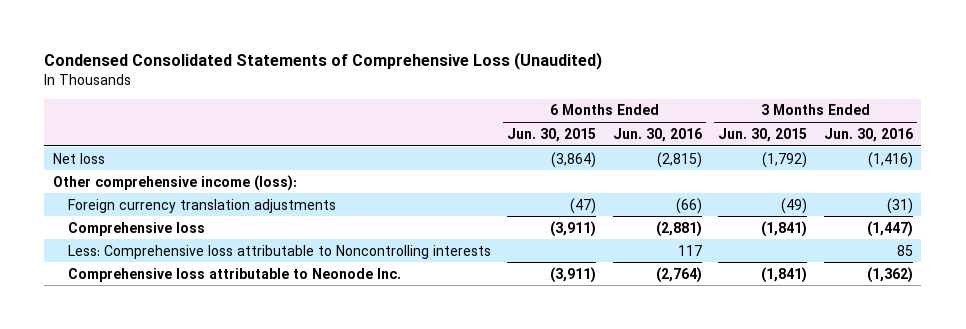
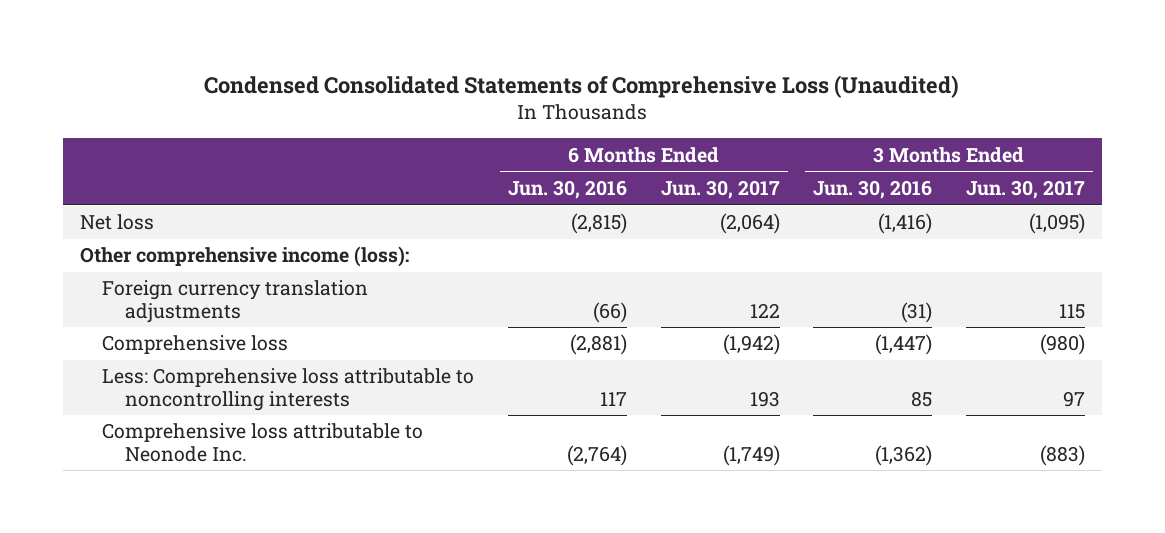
[507,127,597,142] Jun. 30, 2015 -> none
[718,127,808,142] Jun. 30, 2015 -> none
none -> [660,179,780,199] Jun. 30, 2017
none -> [965,179,1085,199] Jun. 30, 2017
[67,244,491,259] Less: Comprehensive loss attributable to Noncontrolling interests -> [102,368,475,411] Less: Comprehensive loss attributable to noncontrolling interests

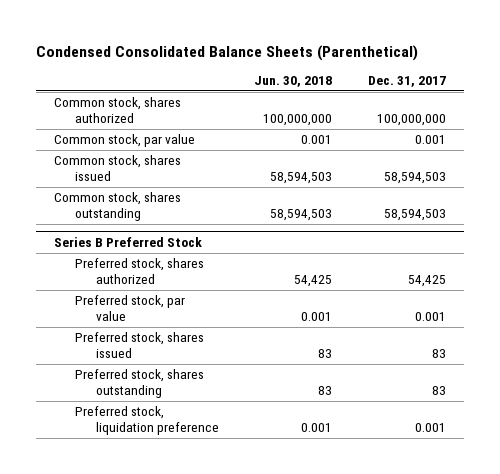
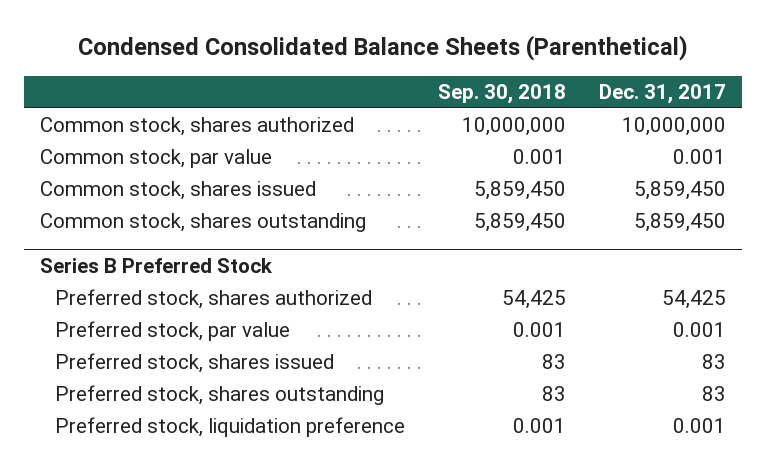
[254,76,333,88] Jun. 30, 2018 -> none
none -> [437,84,566,105] Sep. 30, 2018
[377,114,447,127] 100,000,000 -> [621,117,726,137] 10,000,000
[384,172,447,185] 58,594,503 -> [633,181,726,201] 5,859,450
[384,209,447,222] 58,594,503 -> [633,213,726,233] 5,859,450

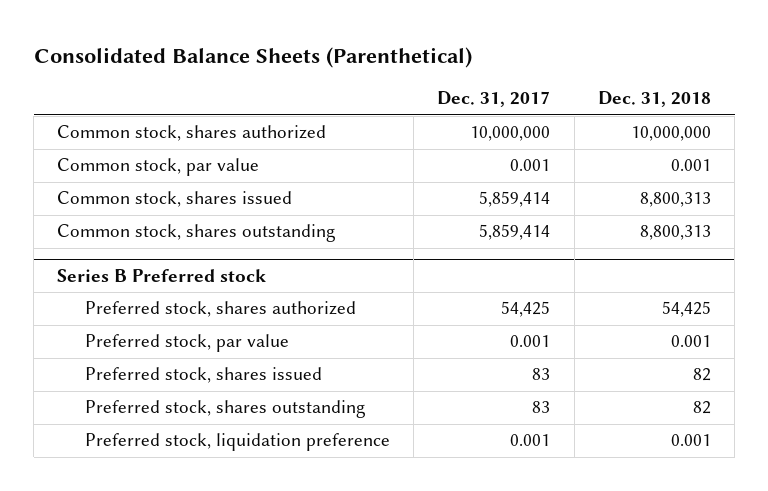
[77,35,688,62] Condensed Consolidated Balance Sheets (Parenthetical) -> [33,47,472,69] Consolidated Balance Sheets (Parenthetical)
[437,84,566,105] Sep. 30, 2018 -> none
none -> [597,91,711,108] Dec. 31, 2018
[633,181,726,201] 5,859,450 -> [479,191,551,208] 5,859,414
[633,213,726,233] 5,859,450 -> [479,224,551,241] 5,859,414
[40,258,274,274] Series B Preferred Stock -> [57,268,267,282] Series B Preferred stock

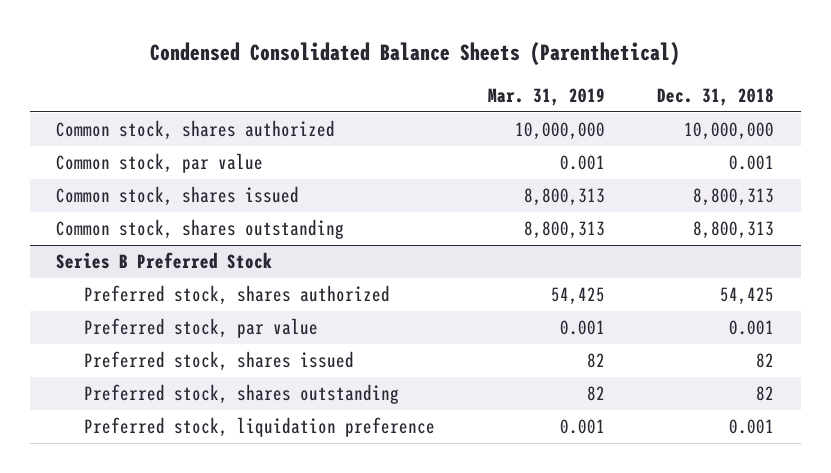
[33,47,472,69] Consolidated Balance Sheets (Parenthetical) -> [150,41,681,66] Condensed Consolidated Balance Sheets (Parenthetical)
[437,91,551,108] Dec. 31, 2017 -> none
none -> [487,88,605,107] Mar. 31, 2019
[57,268,267,282] Series B Preferred stock -> [56,252,273,270] Series B Preferred Stock

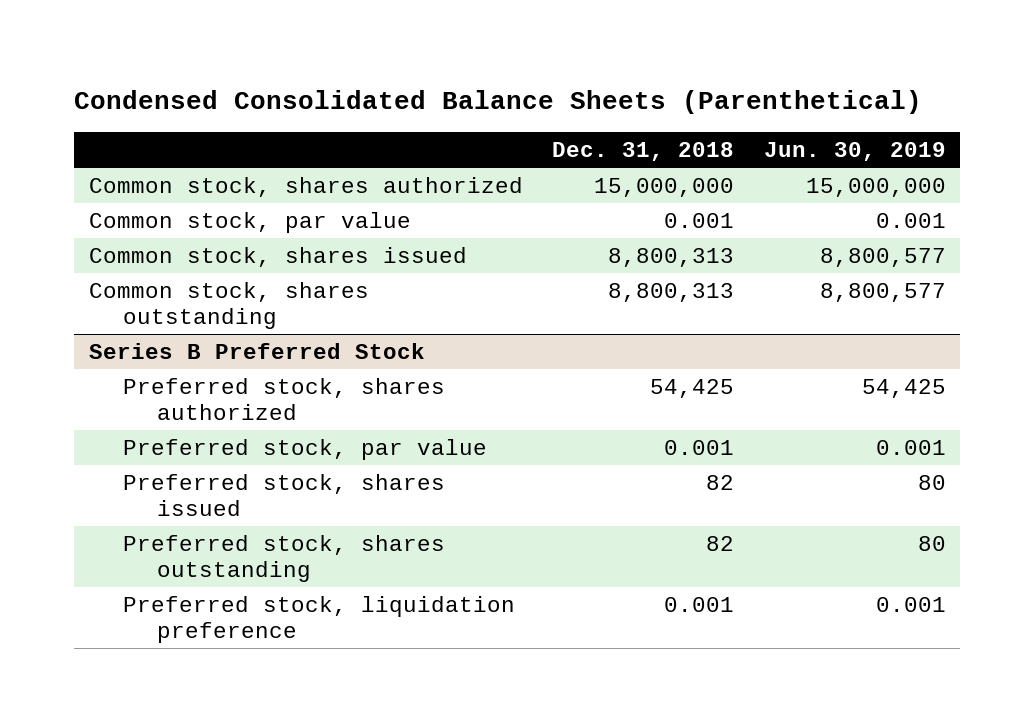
[487,88,605,107] Mar. 31, 2019 -> none
none -> [763,141,946,161] Jun. 30, 2019
[684,122,775,141] 10,000,000 -> [594,178,735,198] 15,000,000

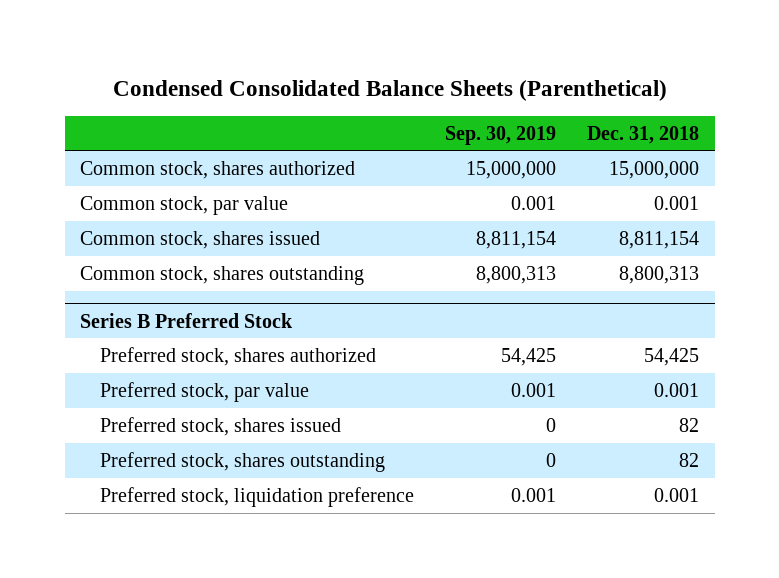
[763,141,946,161] Jun. 30, 2019 -> none
none -> [445,125,557,145] Sep. 30, 2019
[608,248,735,268] 8,800,313 -> [619,230,700,249] 8,811,154

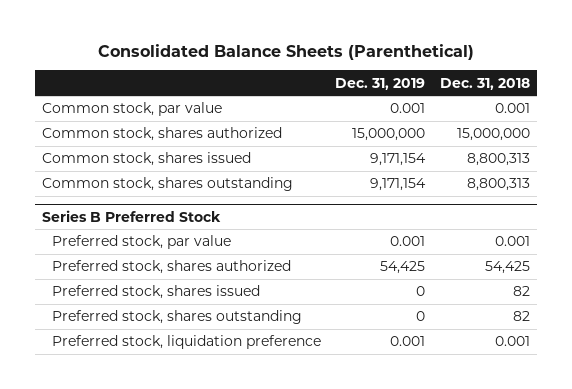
[112,79,667,101] Condensed Consolidated Balance Sheets (Parenthetical) -> [97,43,474,60] Consolidated Balance Sheets (Parenthetical)
[445,125,557,145] Sep. 30, 2019 -> none
none -> [335,77,426,90] Dec. 31, 2019
[80,160,356,179] Common stock, shares authorized -> [41,127,282,142] Common stock, shares authorized
[619,230,700,249] 8,811,154 -> [466,153,530,167] 8,800,313
[100,346,377,366] Preferred stock, shares authorized -> [52,260,292,275] Preferred stock, shares authorized

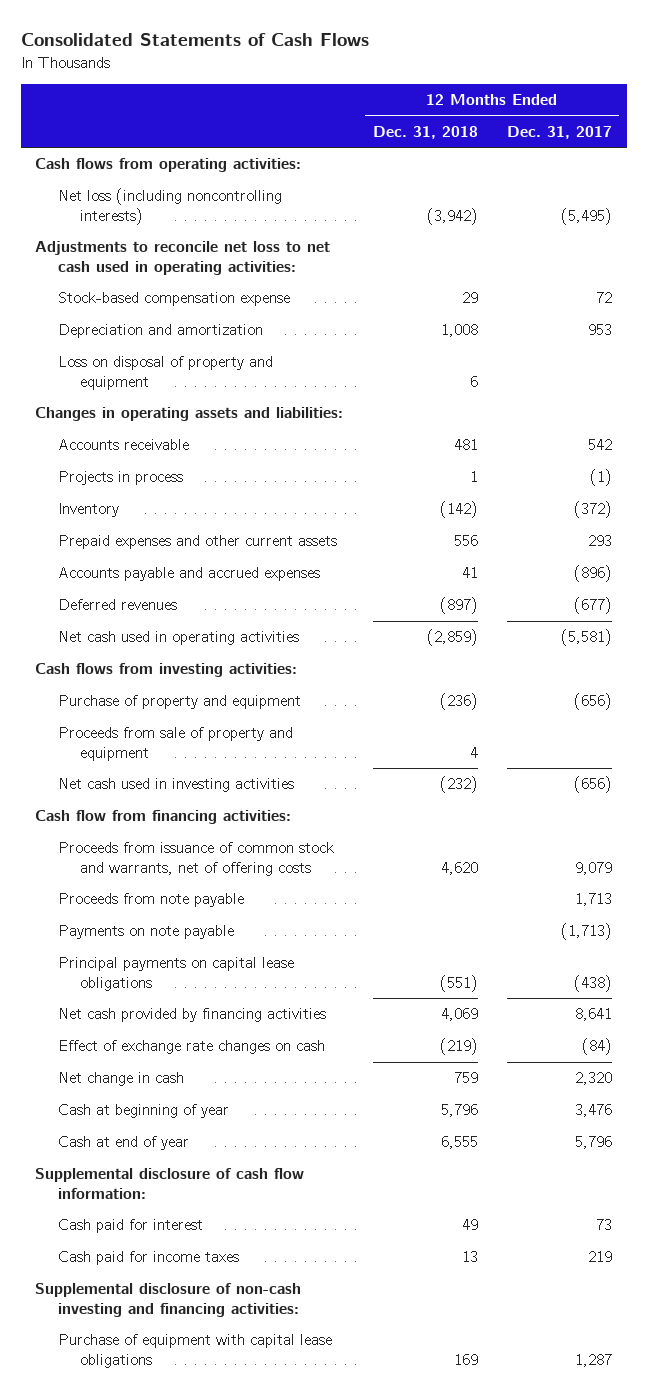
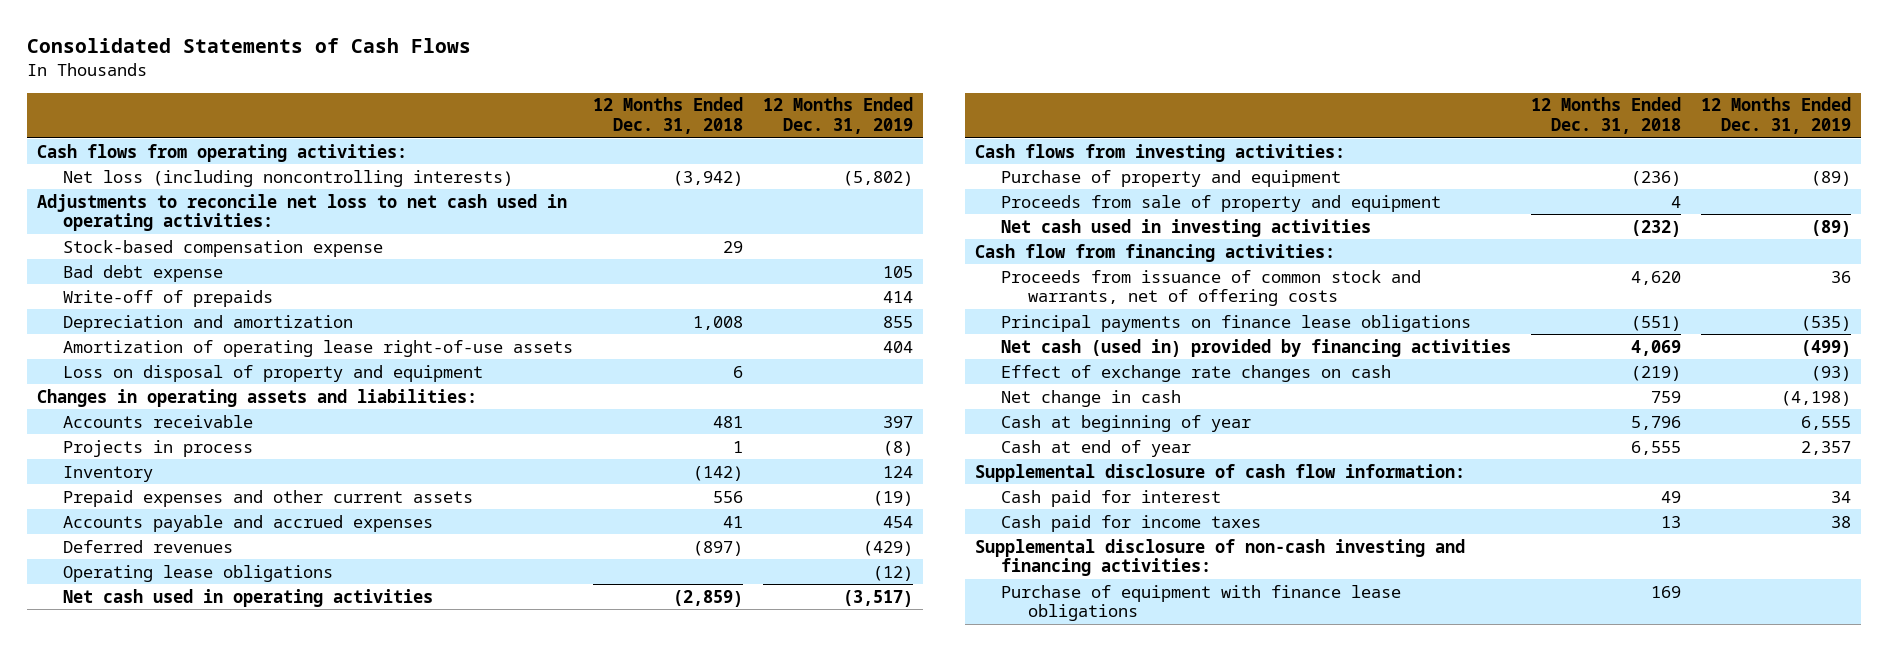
[506,125,612,139] Dec. 31, 2017 -> none
none -> [763,97,914,135] 12 Months Ended Dec. 31, 2019
none -> [63,264,224,282] Bad debt expense
none -> [63,289,274,307] Write-off of prepaids
none -> [63,339,574,357] Amortization of operating lease right-of-use assets
none -> [63,564,334,582] Operating lease obligations
[57,893,244,908] Proceeds from note payable -> none
[57,925,234,940] Payments on note payable -> none
[57,957,294,991] Principal payments on capital lease obligations -> [1001,314,1472,332] Principal payments on finance lease obligations
[57,1008,326,1023] Net cash provided by financing activities -> [1001,338,1512,357] Net cash (used in) provided by financing activities
[57,1334,332,1368] Purchase of equipment with capital lease obligations -> [1001,584,1402,622] Purchase of equipment with finance lease obligations

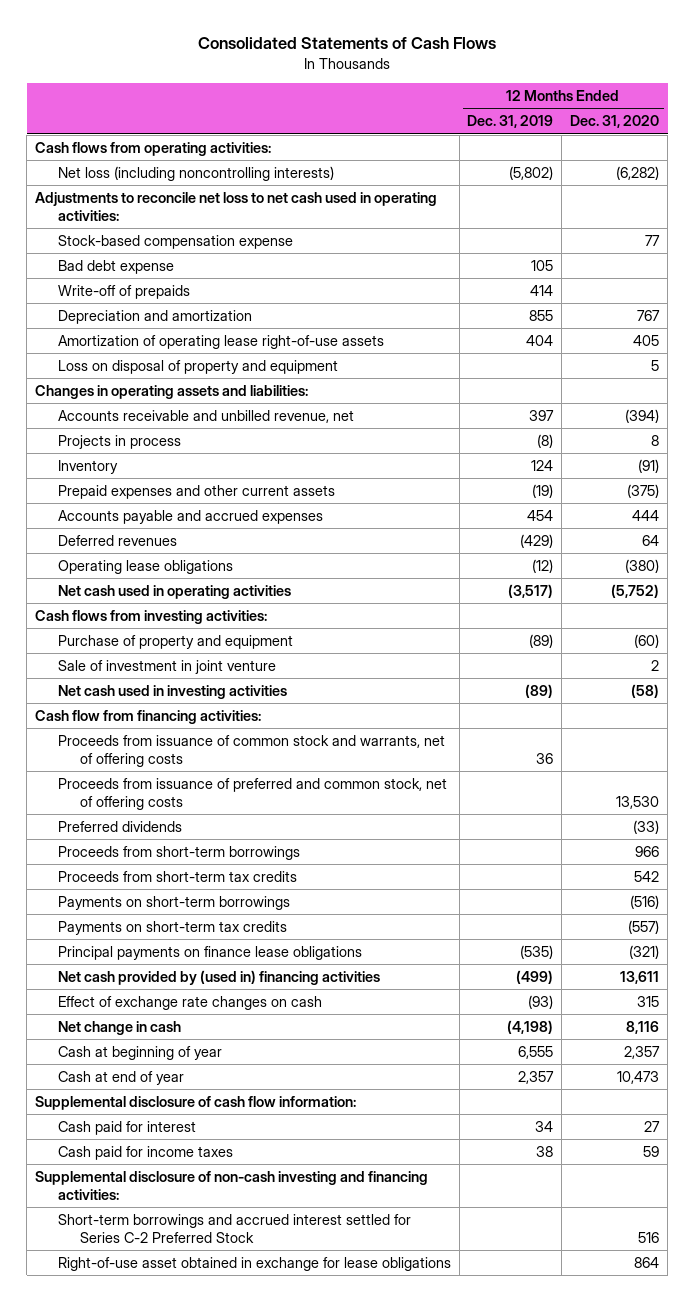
[593,97,744,135] 12 Months Ended Dec. 31, 2018 -> none
none -> [570,115,660,129] Dec. 31, 2020
[63,414,254,428] Accounts receivable -> [57,409,354,423] Accounts receivable and unbilled revenue, net
[1001,194,1442,212] Proceeds from sale of property and equipment -> none
none -> [57,659,276,674] Sale of investment in joint venture
none -> [57,777,447,811] Proceeds from issuance of preferred and common stock, net of offering costs
none -> [57,820,182,832] Preferred dividends
none -> [57,845,300,860] Proceeds from short-term borrowings
none -> [57,870,297,882] Proceeds from short-term tax credits
none -> [57,895,290,910] Payments on short-term borrowings
none -> [57,920,287,935] Payments on short-term tax credits
[1001,338,1512,357] Net cash (used in) provided by financing activities -> [57,969,380,985] Net cash provided by (used in) financing activities
[1001,584,1402,622] Purchase of equipment with finance lease obligations -> none
none -> [57,1213,411,1244] Short-term borrowings and accrued interest settled for Series C-2 Preferred Stock
none -> [57,1256,451,1271] Right-of-use asset obtained in exchange for lease obligations

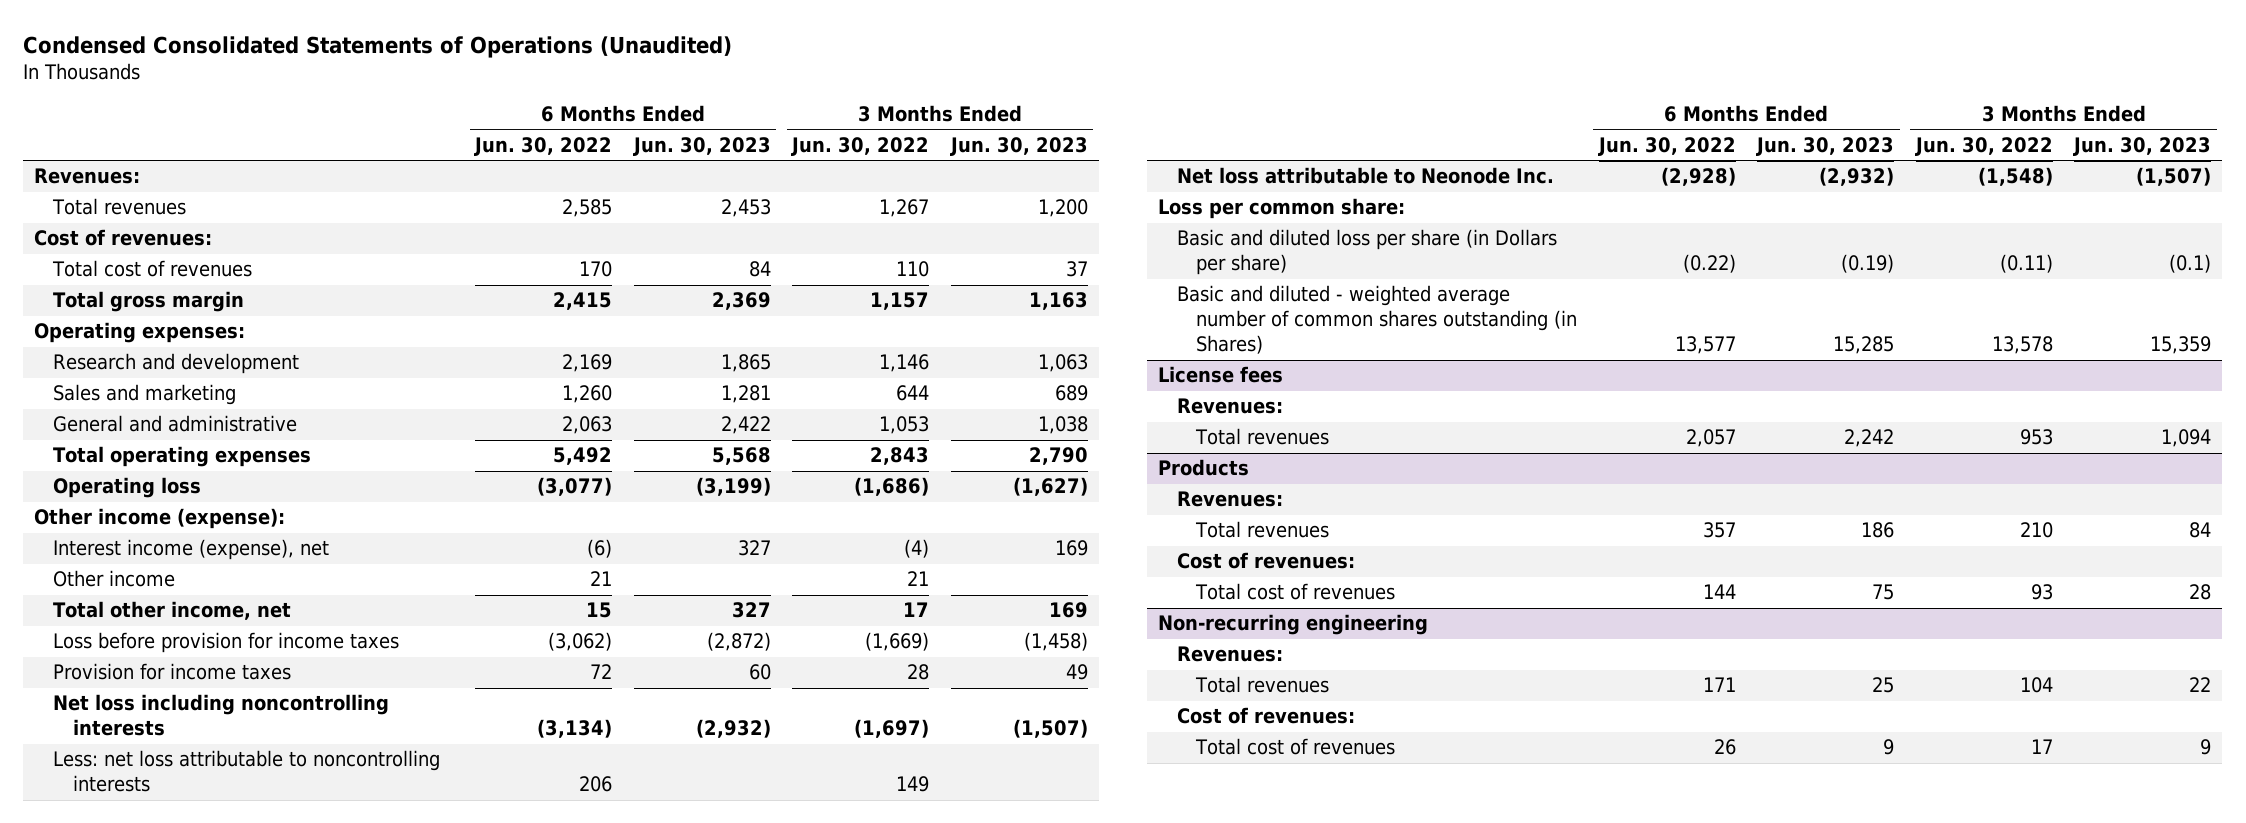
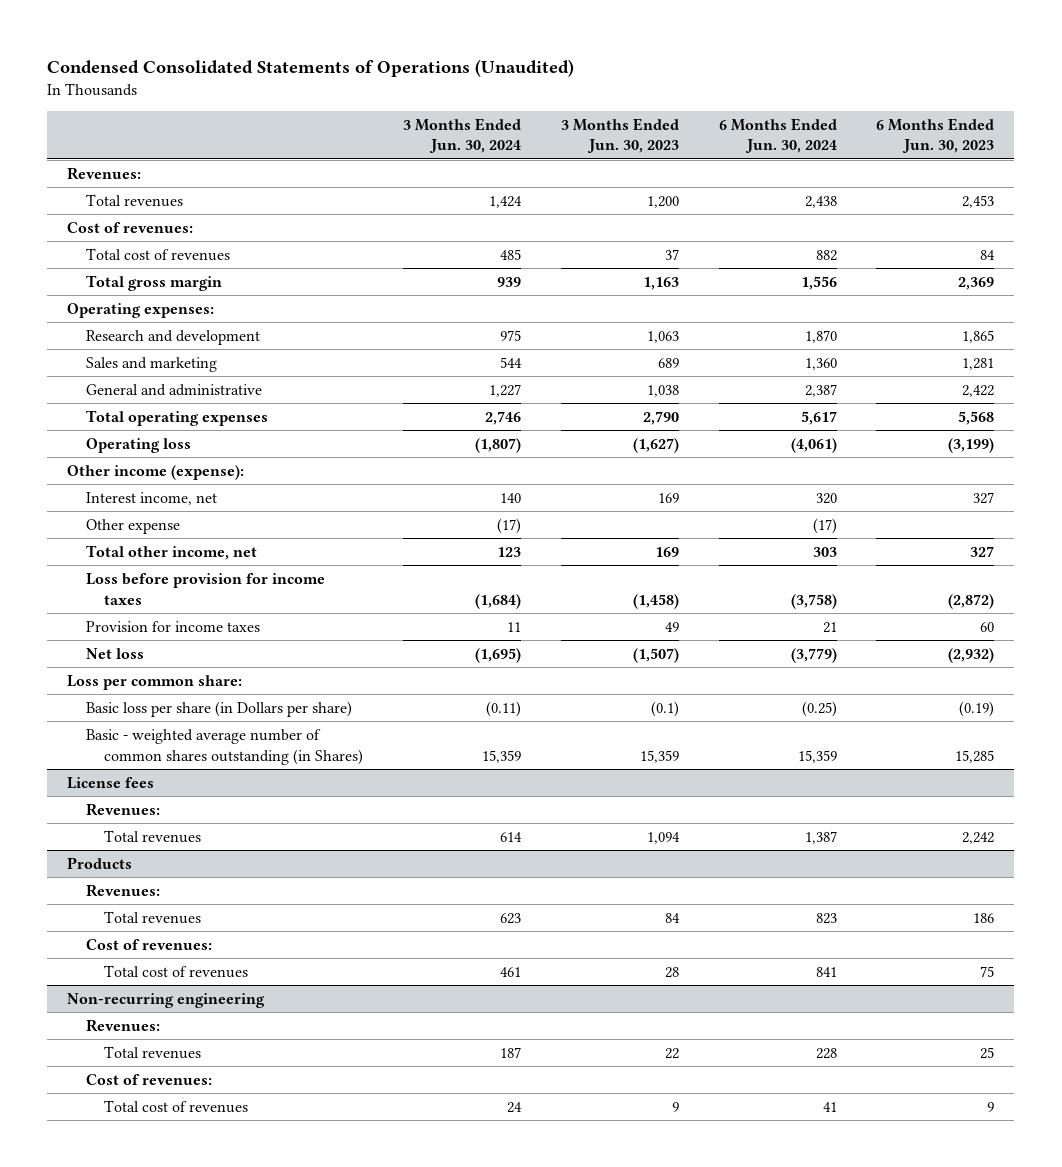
[474,136,613,156] Jun. 30, 2022 -> none
[791,136,930,156] Jun. 30, 2022 -> none
none -> [402,117,521,154] 3 Months Ended Jun. 30, 2024
none -> [718,117,837,154] 6 Months Ended Jun. 30, 2024
[53,570,176,588] Other income -> none
[53,539,330,561] Interest income (expense), net -> [85,491,217,505] Interest income, net
none -> [85,518,180,534] Other expense
[53,694,390,737] Net loss including noncontrolling interests -> none
[53,750,441,793] Less: net loss attributable to noncontrolling interests -> none
[1176,167,1554,185] Net loss attributable to Neonode Inc. -> [85,647,144,659] Net loss
[1176,229,1557,276] Basic and diluted loss per share (in Dollars per share) -> [85,700,352,717] Basic loss per share (in Dollars per share)
[1176,285,1578,355] Basic and diluted - weighted average number of common shares outstanding (in Shares) -> [85,728,363,765] Basic - weighted average number of common shares outstanding (in Shares)

